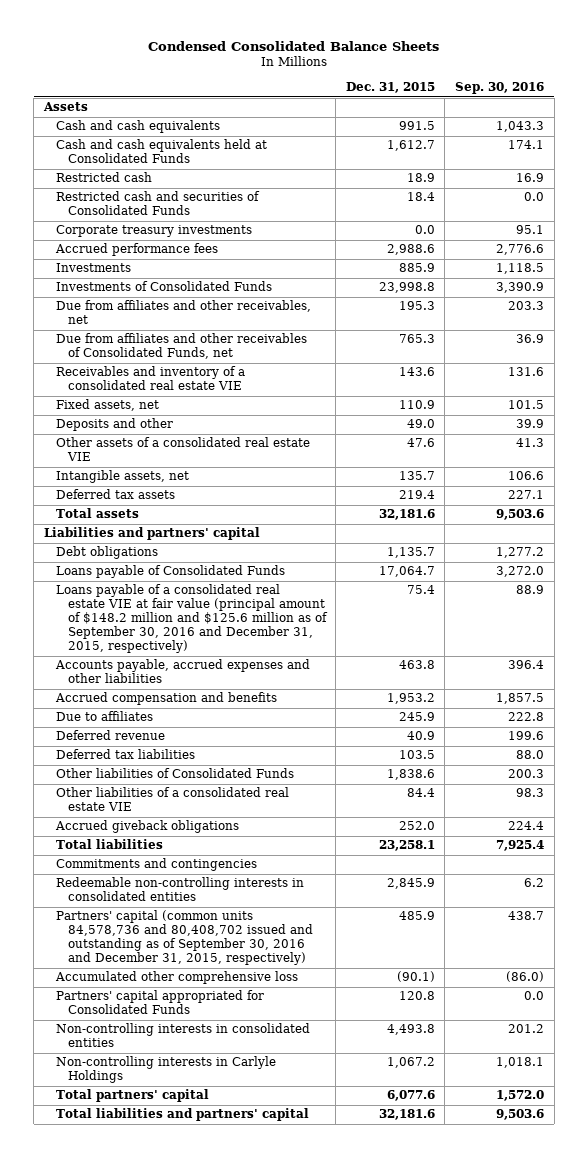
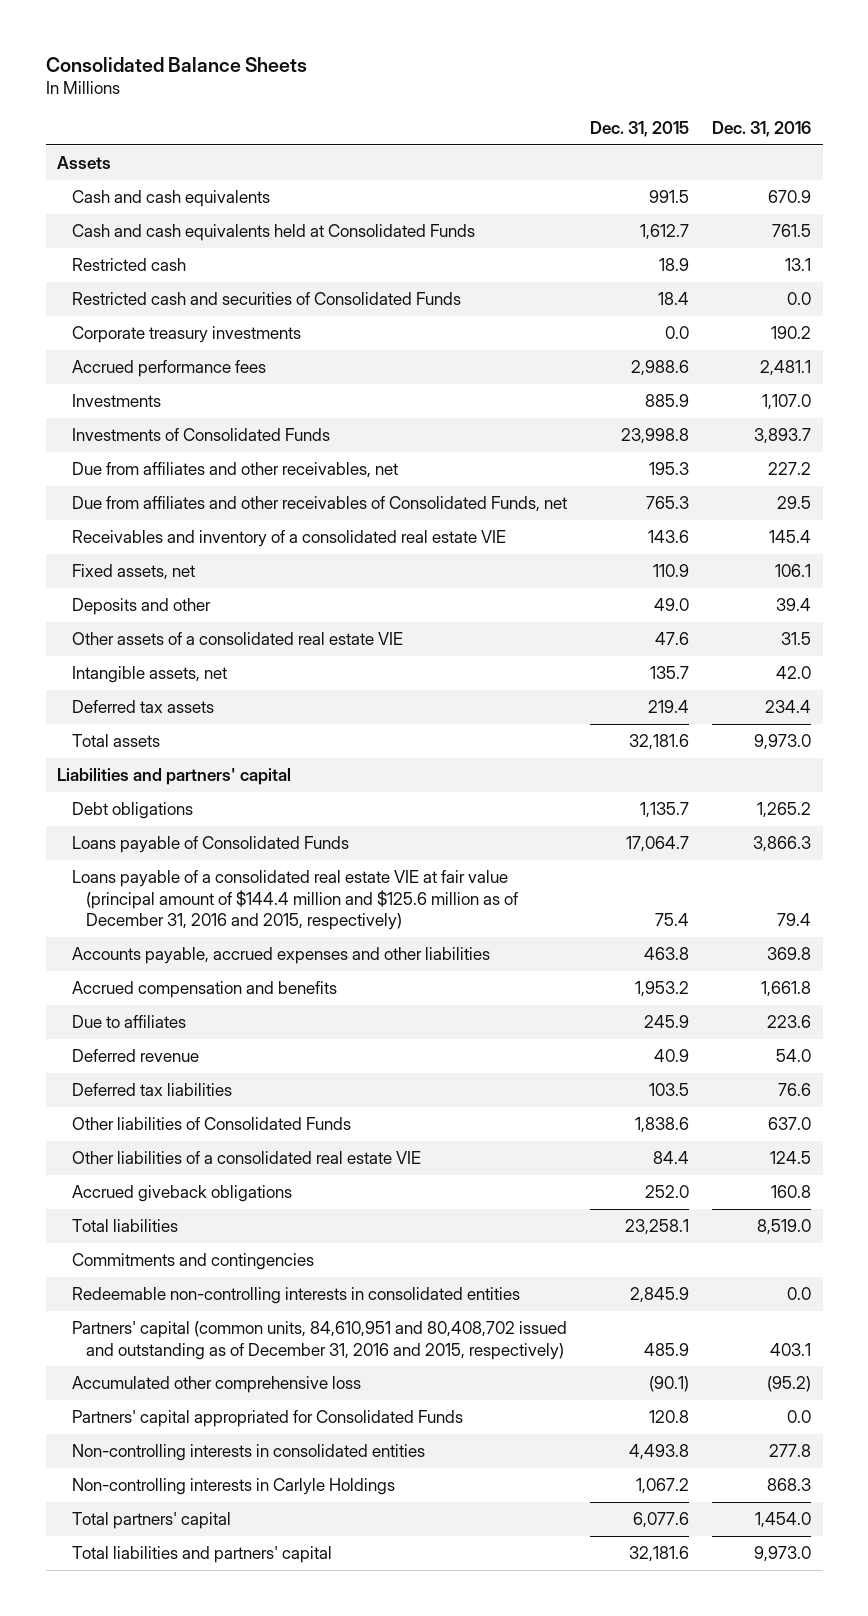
[147,41,439,52] Condensed Consolidated Balance Sheets -> [45,56,307,72] Consolidated Balance Sheets
[455,82,545,95] Sep. 30, 2016 -> none
none -> [712,121,812,138] Dec. 31, 2016
[55,584,328,654] Loans payable of a consolidated real estate VIE at fair value (principal amount of $148.2 million and $125.6 million as of September 30, 2016 and December 31, 2015, respectively) -> [71,870,519,931] Loans payable of a consolidated real estate VIE at fair value (principal amount of $144.4 million and $125.6 million as of December 31, 2016 and 2015, respectively)
[55,910,313,966] Partners' capital (common units 84,578,736 and 80,408,702 issued and outstanding as of September 30, 2016 and December 31, 2015, respectively) -> [71,1321,567,1360] Partners' capital (common units, 84,610,951 and 80,408,702 issued and outstanding as of December 31, 2016 and 2015, respectively)

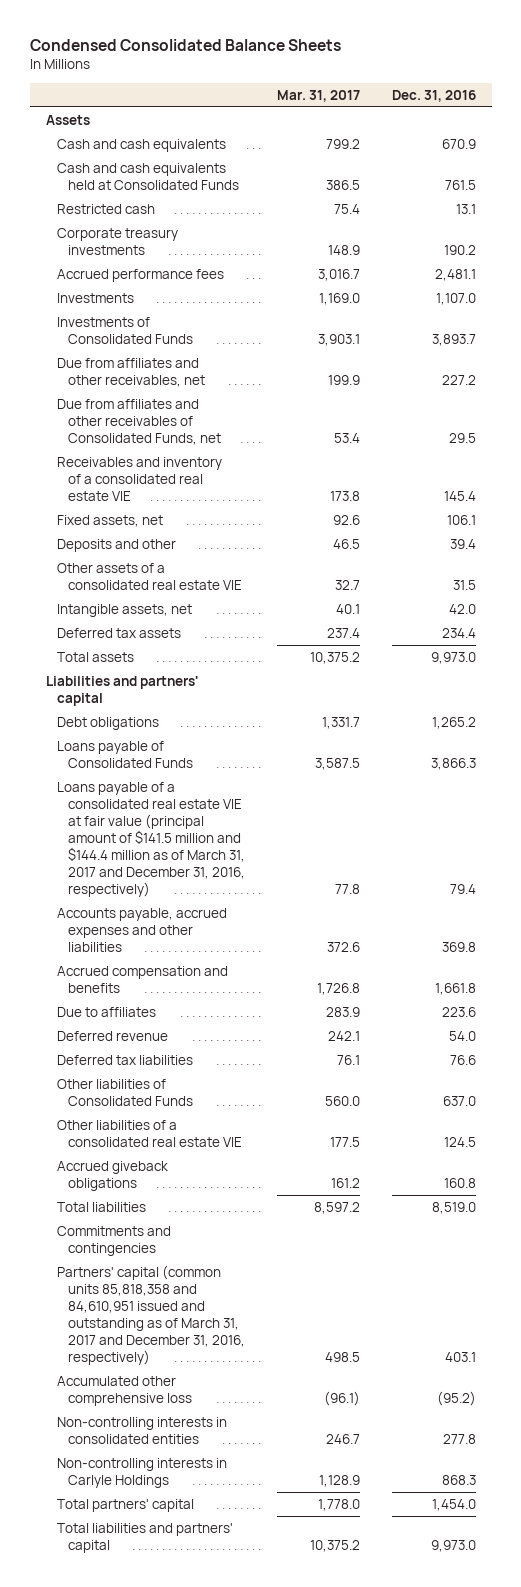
[45,56,307,72] Consolidated Balance Sheets -> [29,38,341,51] Condensed Consolidated Balance Sheets
[589,121,689,138] Dec. 31, 2015 -> none
none -> [276,89,360,102] Mar. 31, 2017
[71,292,461,306] Restricted cash and securities of Consolidated Funds -> none
[71,870,519,931] Loans payable of a consolidated real estate VIE at fair value (principal amount of $144.4 million and $125.6 million as of December 31, 2016 and 2015, respectively) -> [56,781,245,897] Loans payable of a consolidated real estate VIE at fair value (principal amount of $141.5 million and $144.4 million as of March 31, 2017 and December 31, 2016, respectively)
[71,1287,520,1305] Redeemable non-controlling interests in consolidated entities -> none
[71,1321,567,1360] Partners' capital (common units, 84,610,951 and 80,408,702 issued and outstanding as of December 31, 2016 and 2015, respectively) -> [56,1264,245,1365] Partners' capital (common units 85,818,358 and 84,610,951 issued and outstanding as of March 31, 2017 and December 31, 2016, respectively)
[71,1410,463,1428] Partners' capital appropriated for Consolidated Funds -> none

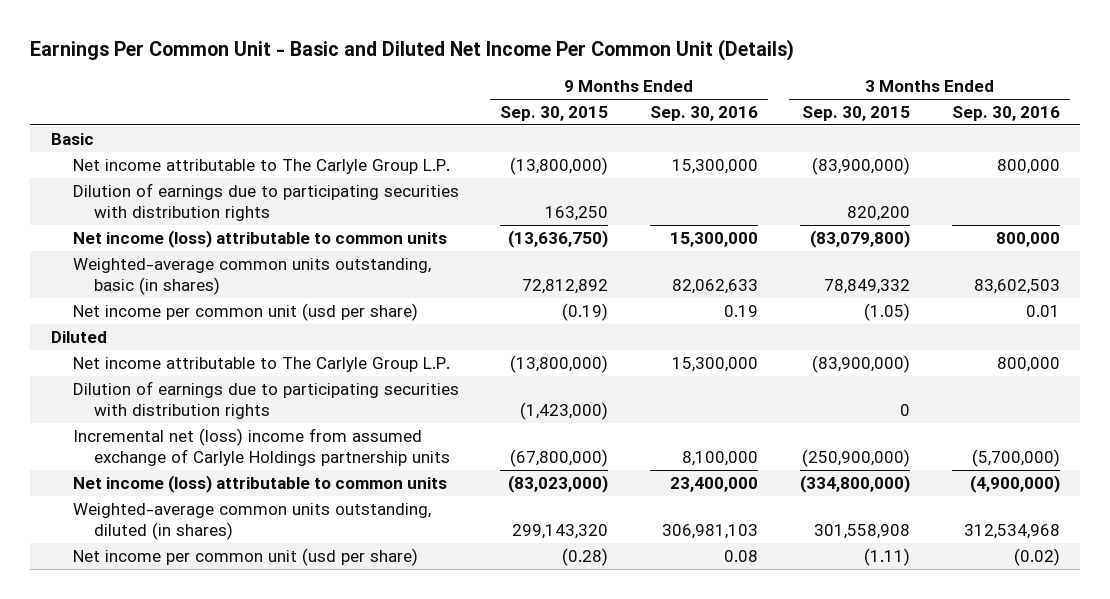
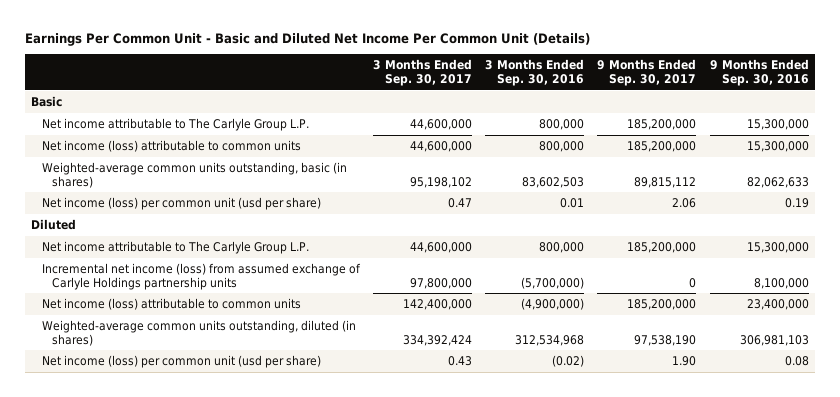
[500,106,609,122] Sep. 30, 2015 -> none
[801,106,910,122] Sep. 30, 2015 -> none
none -> [372,59,472,86] 3 Months Ended Sep. 30, 2017
none -> [597,59,697,86] 9 Months Ended Sep. 30, 2017
[72,182,459,221] Dilution of earnings due to participating securities with distribution rights -> none
[72,302,418,321] Net income per common unit (usd per share) -> [41,197,321,211] Net income (loss) per common unit (usd per share)
[72,380,459,419] Dilution of earnings due to participating securities with distribution rights -> none
[72,427,451,466] Incremental net (loss) income from assumed exchange of Carlyle Holdings partnership units -> [41,263,361,290] Incremental net income (loss) from assumed exchange of Carlyle Holdings partnership units
[72,547,418,566] Net income per common unit (usd per share) -> [41,355,321,369] Net income (loss) per common unit (usd per share)

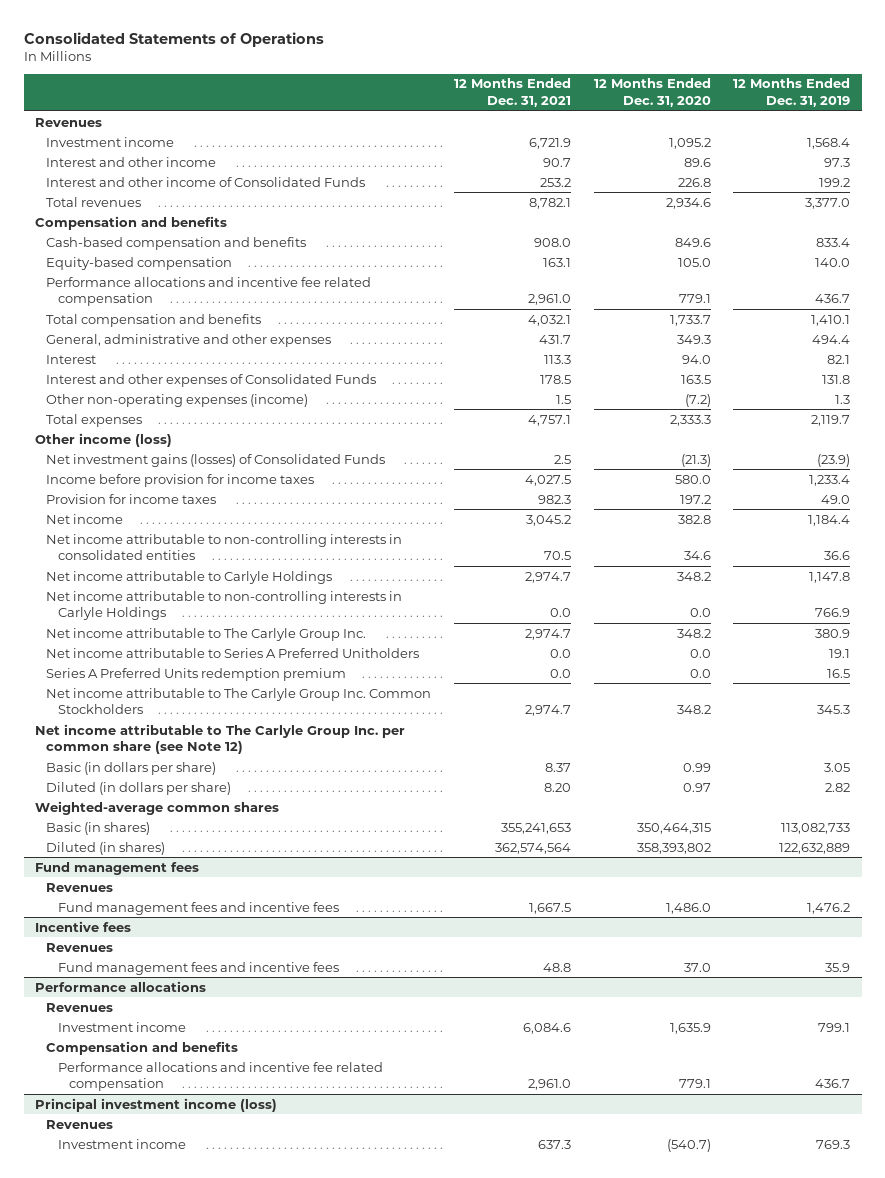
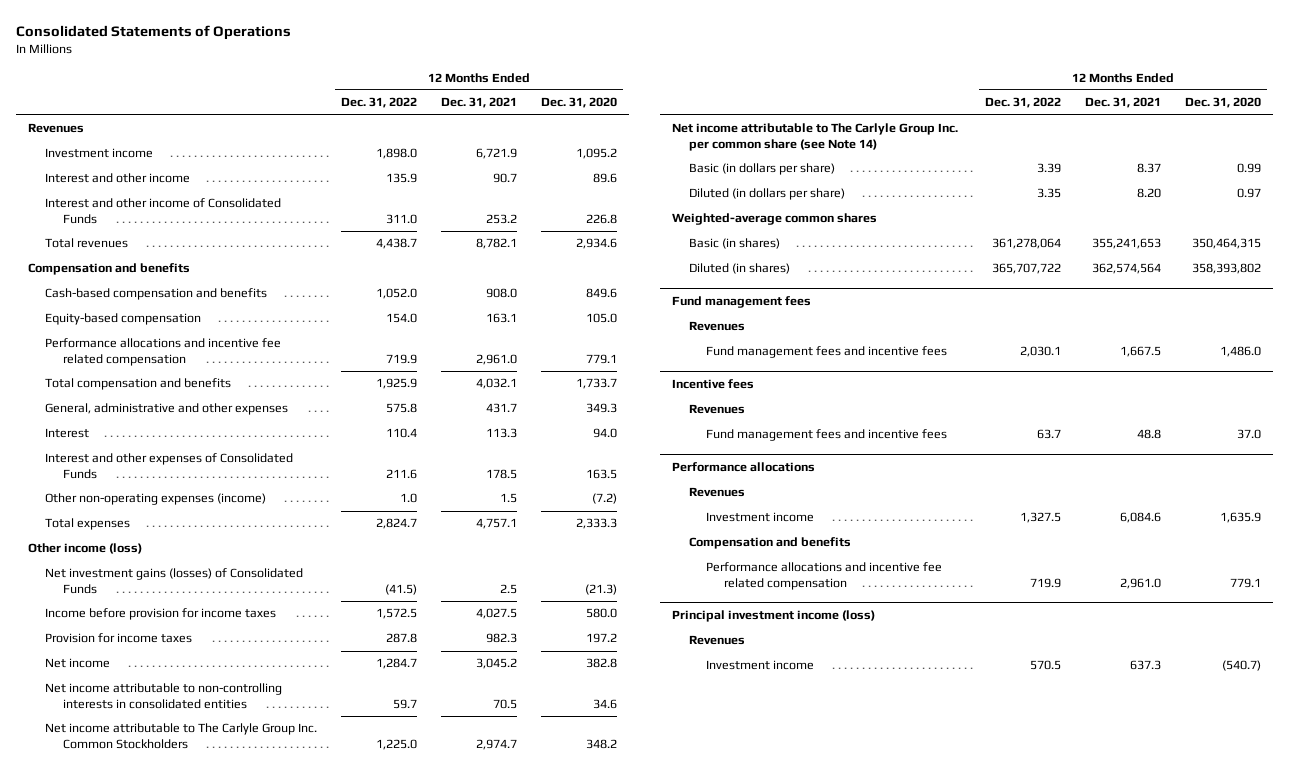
[733,78,851,108] 12 Months Ended Dec. 31, 2019 -> none
none -> [341,97,418,109] Dec. 31, 2022
[46,570,333,584] Net income attributable to Carlyle Holdings -> none
[46,590,403,621] Net income attributable to non-controlling interests in Carlyle Holdings -> none
[46,627,367,641] Net income attributable to The Carlyle Group Inc. -> none
[46,647,420,658] Net income attributable to Series A Preferred Unitholders -> none
[46,667,347,681] Series A Preferred Units redemption premium -> none
[35,723,406,755] Net income attributable to The Carlyle Group Inc. per common share (see Note 12) -> [672,123,959,152] Net income attributable to The Carlyle Group Inc. per common share (see Note 14)

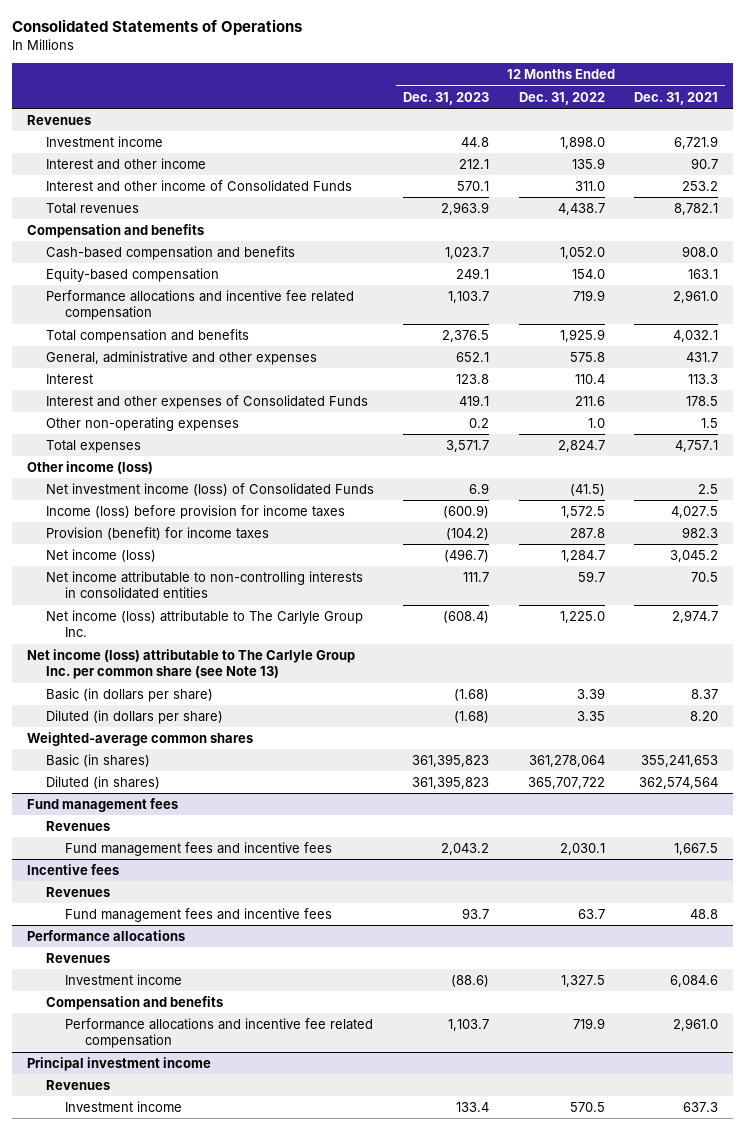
[541,97,618,109] Dec. 31, 2020 -> none
none -> [403,91,490,105] Dec. 31, 2023
[45,493,267,506] Other non-operating expenses (income) -> [45,417,239,432] Other non-operating expenses
[45,568,304,595] Net investment gains (losses) of Consolidated Funds -> [45,483,374,497] Net investment income (loss) of Consolidated Funds
[45,608,277,621] Income before provision for income taxes -> [45,505,345,520] Income (loss) before provision for income taxes
[45,633,193,644] Provision for income taxes -> [45,527,269,541] Provision (benefit) for income taxes
[45,658,111,669] Net income -> [45,549,156,563] Net income (loss)
[45,723,318,750] Net income attributable to The Carlyle Group Inc. Common Stockholders -> [45,610,363,638] Net income (loss) attributable to The Carlyle Group Inc.
[672,123,959,152] Net income attributable to The Carlyle Group Inc. per common share (see Note 14) -> [26,649,355,680] Net income (loss) attributable to The Carlyle Group Inc. per common share (see Note 13)
[672,610,876,623] Principal investment income (loss) -> [26,1057,211,1072] Principal investment income

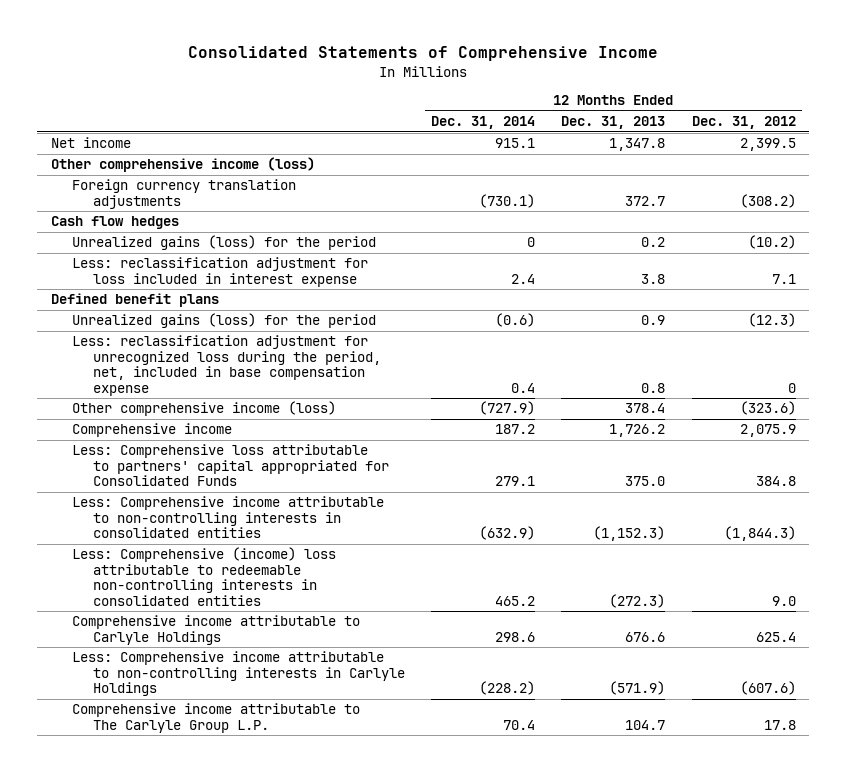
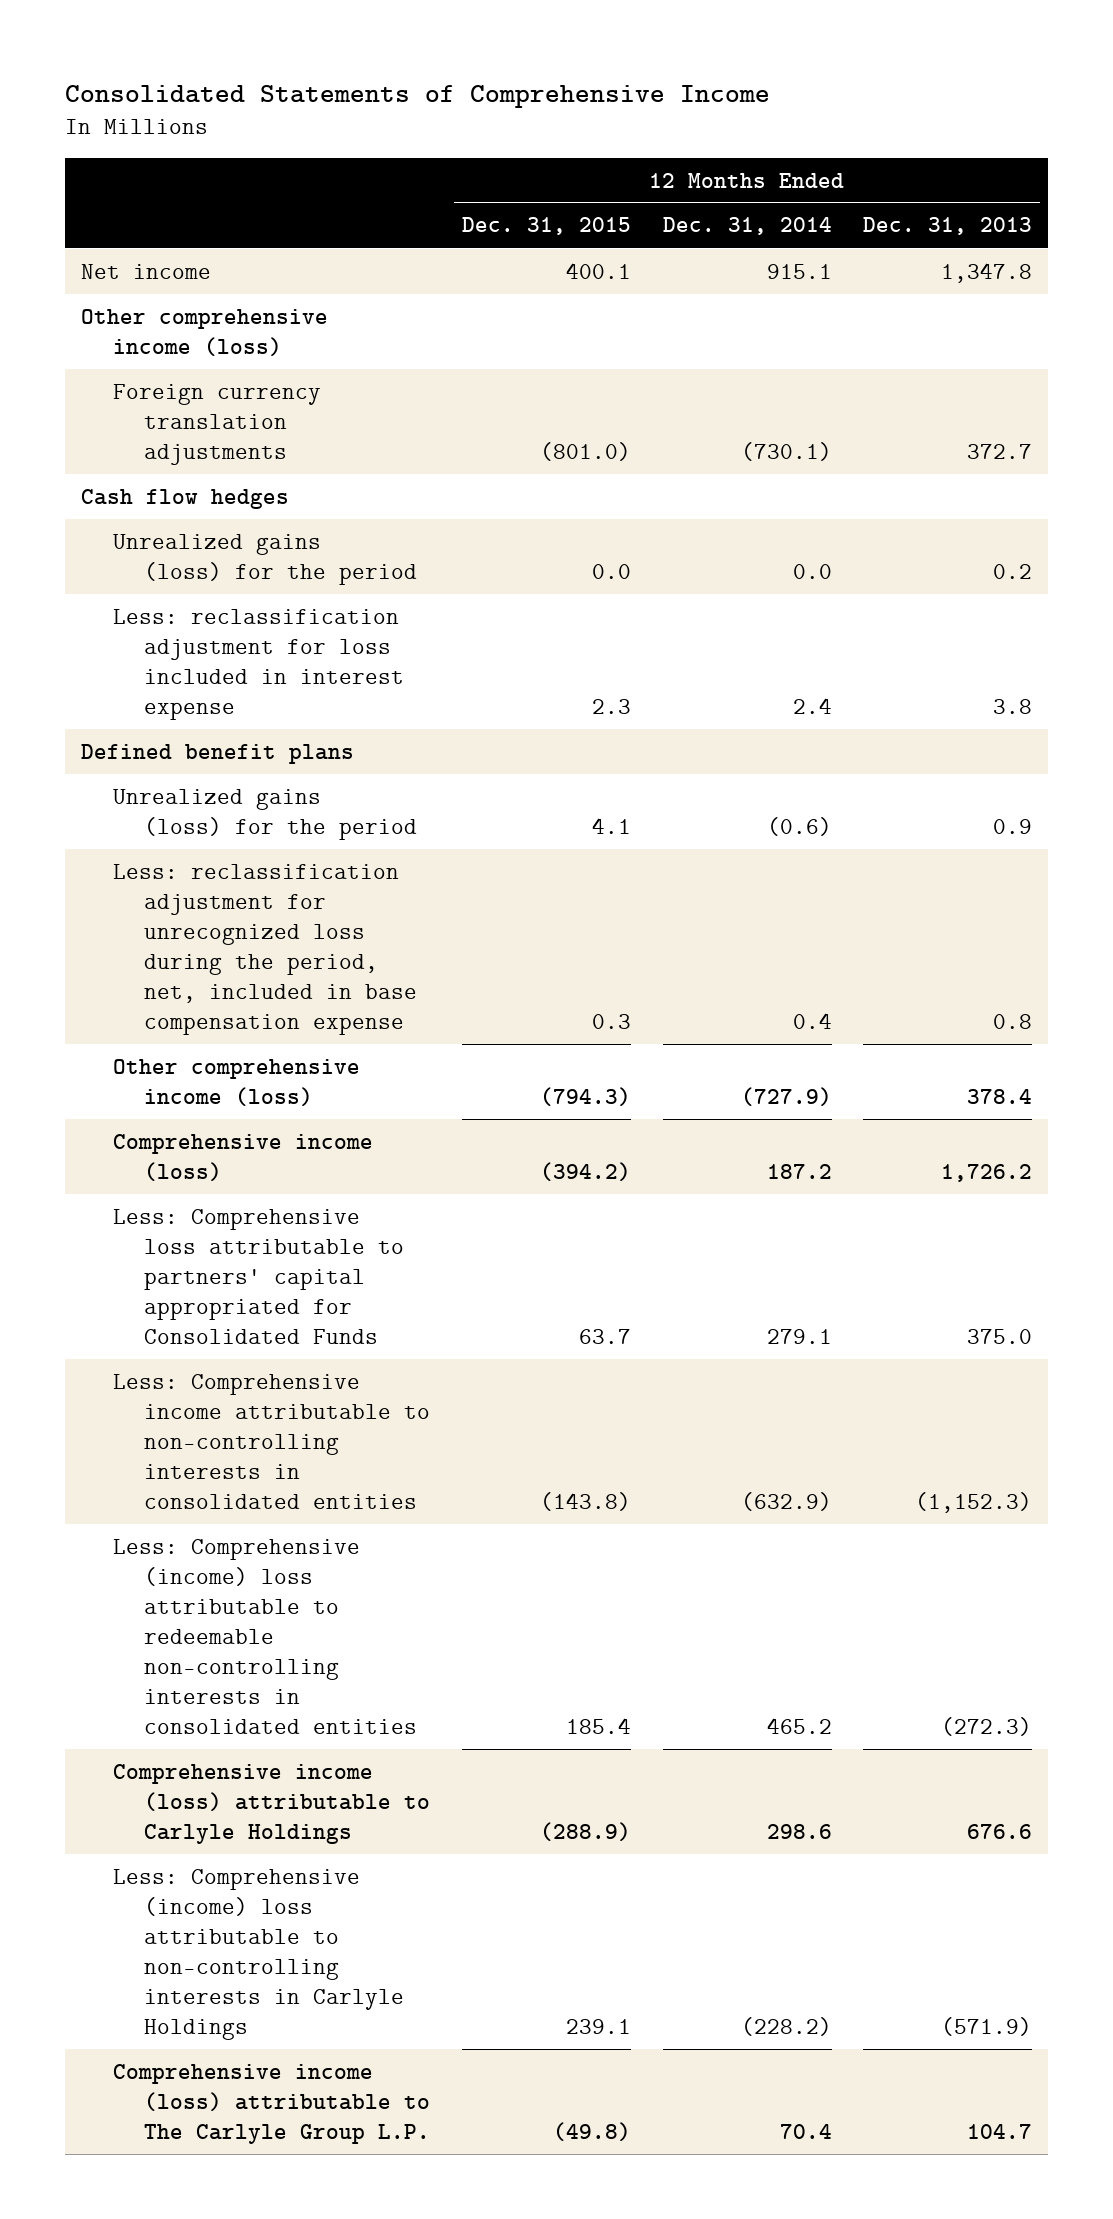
[691,116,796,130] Dec. 31, 2012 -> none
none -> [462,217,632,236] Dec. 31, 2015
[527,237,536,248] 0 -> [792,563,832,579] 0.0
[71,423,232,438] Comprehensive income -> [112,1133,373,1181] Comprehensive income (loss)
[71,615,360,645] Comprehensive income attributable to Carlyle Holdings -> [112,1763,431,1844] Comprehensive income (loss) attributable to Carlyle Holdings
[71,651,405,697] Less: Comprehensive income attributable to non-controlling interests in Carlyle Holdings -> [112,1868,405,2040] Less: Comprehensive (income) loss attributable to non-controlling interests in Carlyle Holdings
[71,703,360,733] Comprehensive income attributable to The Carlyle Group L.P. -> [112,2063,431,2144] Comprehensive income (loss) attributable to The Carlyle Group L.P.

